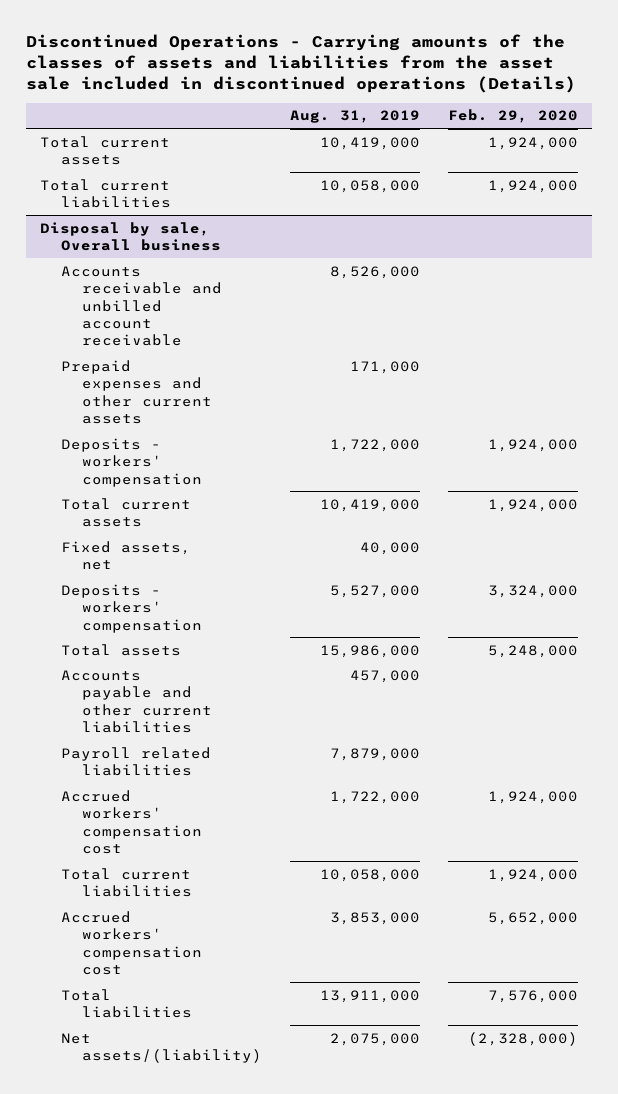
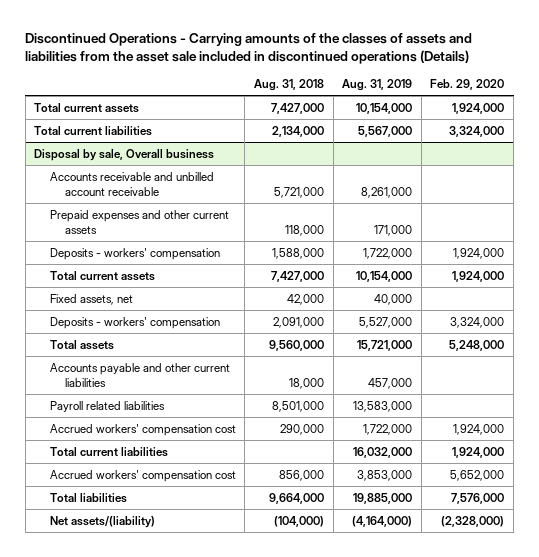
none -> [253,79,324,92] Aug. 31, 2018
[319,136,420,150] 10,419,000 -> [356,102,413,114] 10,154,000
[319,179,420,193] 10,058,000 -> [358,125,413,137] 5,567,000
[488,179,579,193] 1,924,000 -> [449,125,505,137] 3,324,000
[329,265,420,279] 8,526,000 -> [361,186,413,198] 8,261,000
[319,498,420,512] 10,419,000 -> [356,270,413,282] 10,154,000
[319,644,420,658] 15,986,000 -> [357,339,413,351] 15,721,000
[329,747,420,761] 7,879,000 -> [353,400,413,412] 13,583,000
[319,868,420,882] 10,058,000 -> [353,446,413,458] 16,032,000
[319,989,420,1003] 13,911,000 -> [353,492,413,504] 19,885,000
[329,1032,420,1046] 2,075,000 -> [352,515,413,527] (4,164,000)

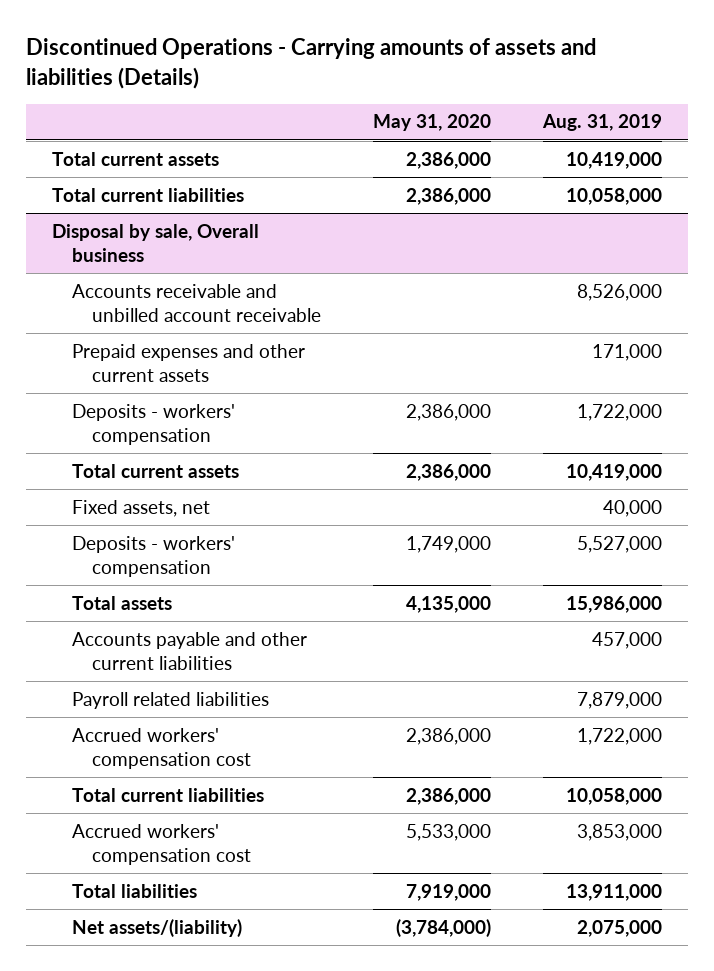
[25,33,473,64] Discontinued Operations - Carrying amounts of the classes of assets and liabilities from the asset sale included in discontinued operations (Details) -> [26,38,597,89] Discontinued Operations - Carrying amounts of assets and liabilities (Details)
[253,79,324,92] Aug. 31, 2018 -> none
[430,79,505,91] Feb. 29, 2020 -> none
none -> [372,114,491,132] May 31, 2020
[356,102,413,114] 10,154,000 -> [565,151,662,169] 10,419,000
[358,125,413,137] 5,567,000 -> [565,187,662,205] 10,058,000
[361,186,413,198] 8,261,000 -> [576,283,662,301] 8,526,000
[356,270,413,282] 10,154,000 -> [565,463,662,481] 10,419,000
[357,339,413,351] 15,721,000 -> [565,595,662,613] 15,986,000
[353,400,413,412] 13,583,000 -> [576,691,662,709] 7,879,000
[353,446,413,458] 16,032,000 -> [565,787,662,805] 10,058,000
[353,492,413,504] 19,885,000 -> [565,883,662,901] 13,911,000
[352,515,413,527] (4,164,000) -> [576,919,662,937] 2,075,000

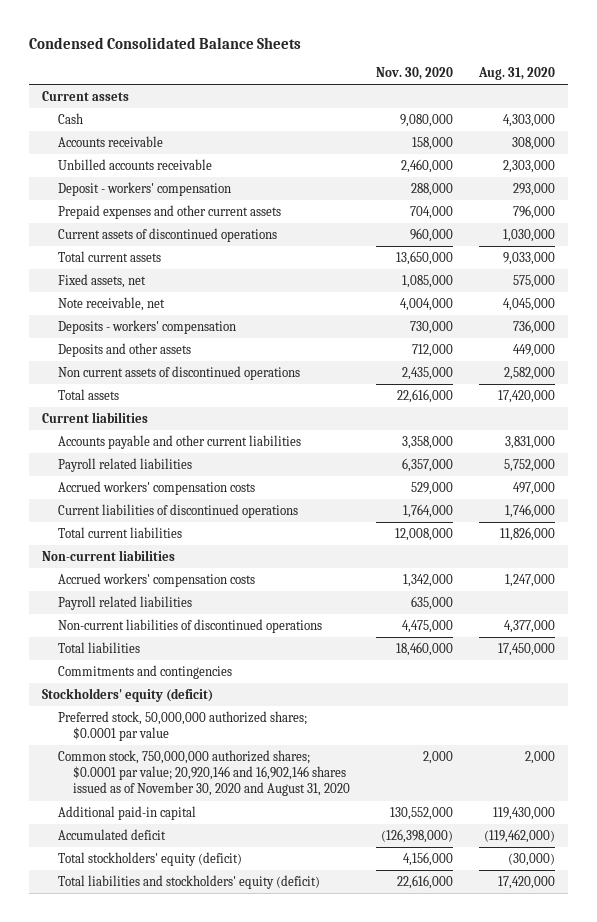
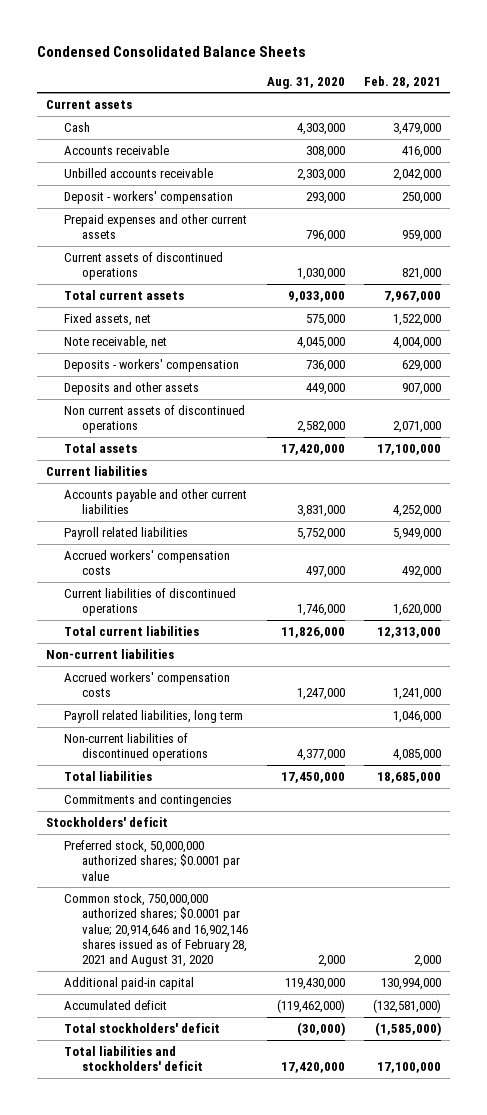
[376,67,454,81] Nov. 30, 2020 -> none
none -> [363,75,441,88] Feb. 28, 2021
[57,595,192,610] Payroll related liabilities -> [64,710,244,724] Payroll related liabilities, long term
[42,687,214,702] Stockholders' equity (deficit) -> [45,817,168,828] Stockholders' deficit
[57,749,350,797] Common stock, 750,000,000 authorized shares; $0.0001 par value; 20,920,146 and 16,902,146 shares issued as of November 30, 2020 and August 31, 2020 -> [64,893,249,968] Common stock, 750,000,000 authorized shares; $0.0001 par value; 20,914,646 and 16,902,146 shares issued as of February 28, 2021 and August 31, 2020
[57,851,242,866] Total stockholders' equity (deficit) -> [64,1023,221,1034] Total stockholders' deficit
[57,874,320,889] Total liabilities and stockholders' equity (deficit) -> [64,1046,204,1072] Total liabilities and stockholders' deficit

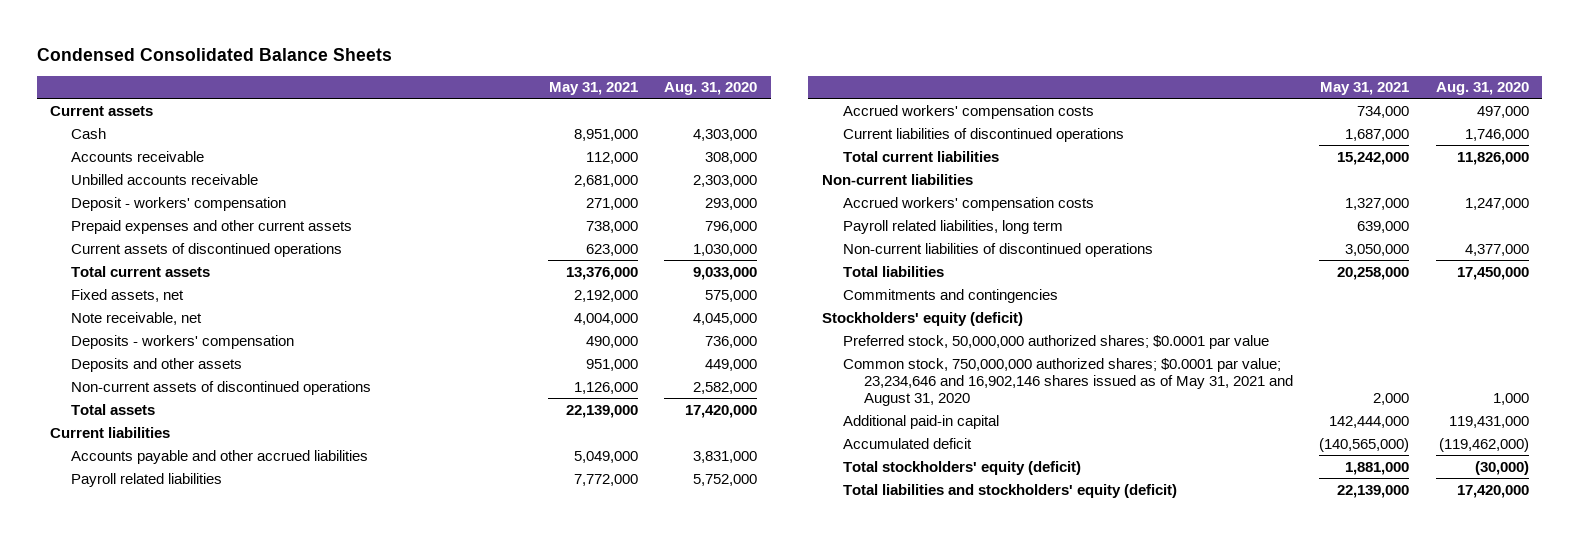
[363,75,441,88] Feb. 28, 2021 -> none
none -> [548,82,638,96] May 31, 2021
[64,405,246,434] Non current assets of discontinued operations -> [71,380,372,395] Non-current assets of discontinued operations
[64,489,248,515] Accounts payable and other current liabilities -> [71,449,369,464] Accounts payable and other accrued liabilities
[45,817,168,828] Stockholders' deficit -> [821,311,1023,326] Stockholders' equity (deficit)
[64,893,249,968] Common stock, 750,000,000 authorized shares; $0.0001 par value; 20,914,646 and 16,902,146 shares issued as of February 28, 2021 and August 31, 2020 -> [842,357,1293,407] Common stock, 750,000,000 authorized shares; $0.0001 par value; 23,234,646 and 16,902,146 shares issued as of May 31, 2021 and August 31, 2020
[318,955,346,968] 2,000 -> [1492,393,1529,406] 1,000
[285,978,346,991] 119,430,000 -> [1448,415,1529,428] 119,431,000
[64,1023,221,1034] Total stockholders' deficit -> [842,460,1081,475] Total stockholders' equity (deficit)
[64,1046,204,1072] Total liabilities and stockholders' deficit -> [842,483,1177,498] Total liabilities and stockholders' equity (deficit)

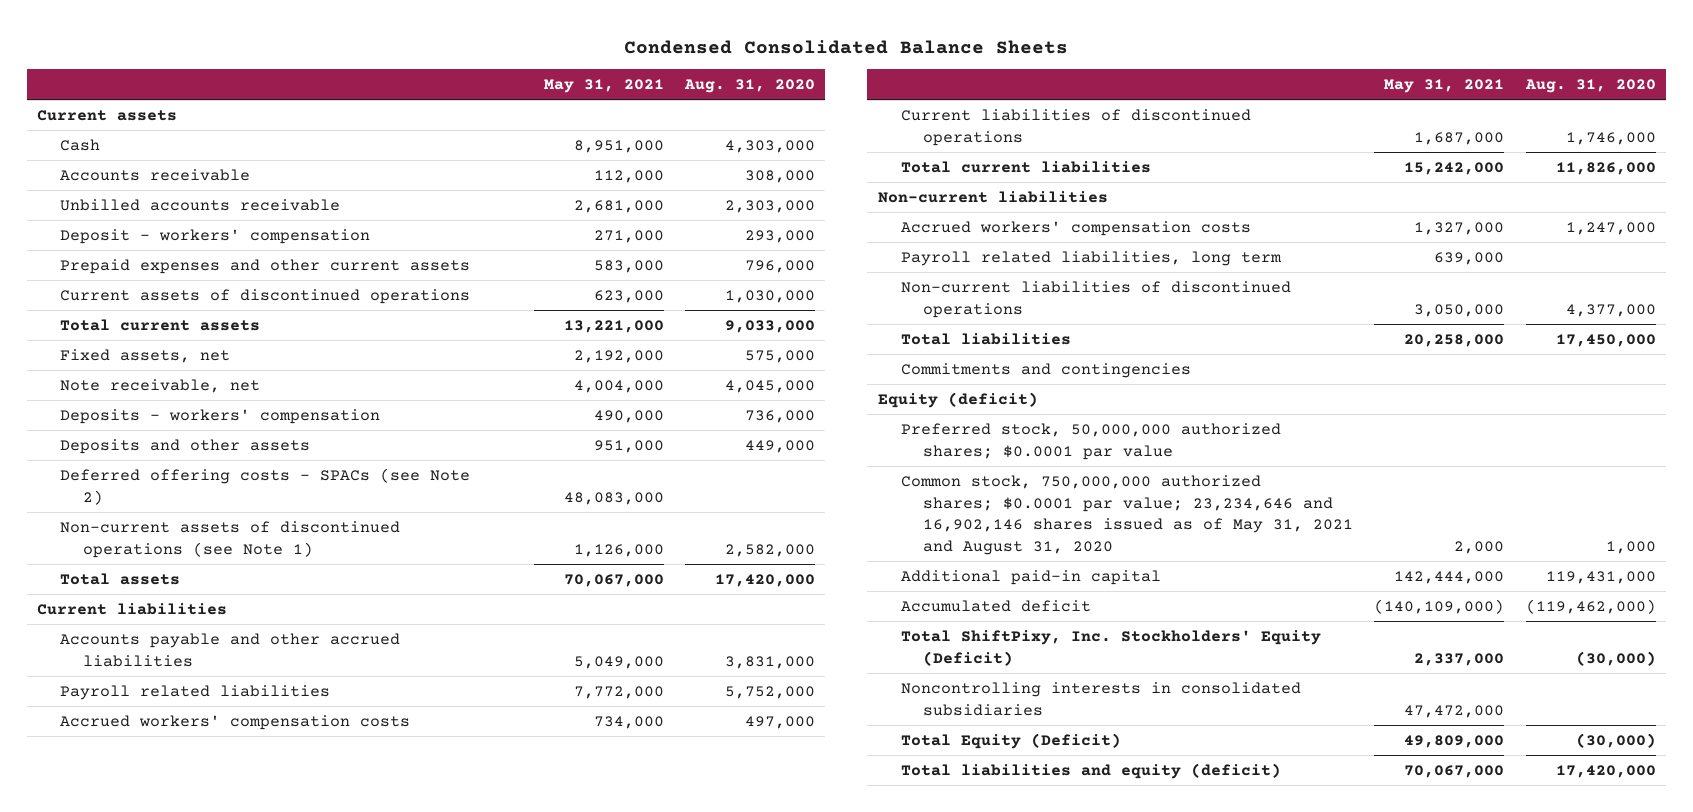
[585,220,638,233] 738,000 -> [593,259,664,273] 583,000
[565,266,638,280] 13,376,000 -> [563,319,664,333] 13,221,000
none -> [59,467,470,505] Deferred offering costs - SPACs (see Note 2)
[71,380,372,395] Non-current assets of discontinued operations -> [59,520,400,558] Non-current assets of discontinued operations (see Note 1)
[565,404,638,418] 22,139,000 -> [563,573,664,587] 70,067,000
[821,311,1023,326] Stockholders' equity (deficit) -> [877,391,1038,408] Equity (deficit)
[1319,437,1410,452] (140,565,000) -> [1374,598,1505,614] (140,109,000)
[842,460,1081,475] Total stockholders' equity (deficit) -> [900,629,1321,666] Total ShiftPixy, Inc. Stockholders' Equity (Deficit)
[1345,461,1410,475] 1,881,000 -> [1414,652,1505,666] 2,337,000
none -> [900,681,1301,716] Noncontrolling interests in consolidated subsidiaries
none -> [900,732,1121,749] Total Equity (Deficit)
[842,483,1177,498] Total liabilities and stockholders' equity (deficit) -> [900,762,1281,779] Total liabilities and equity (deficit)
[1337,484,1410,498] 22,139,000 -> [1404,764,1505,778] 70,067,000

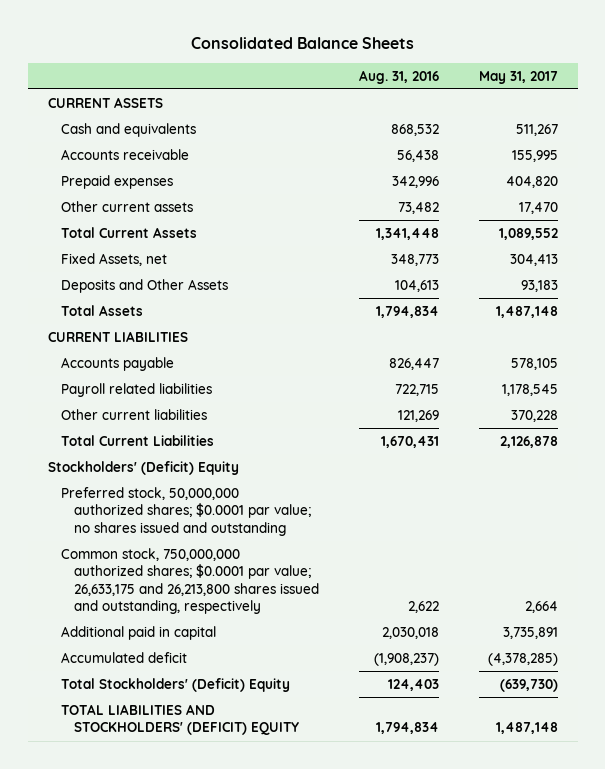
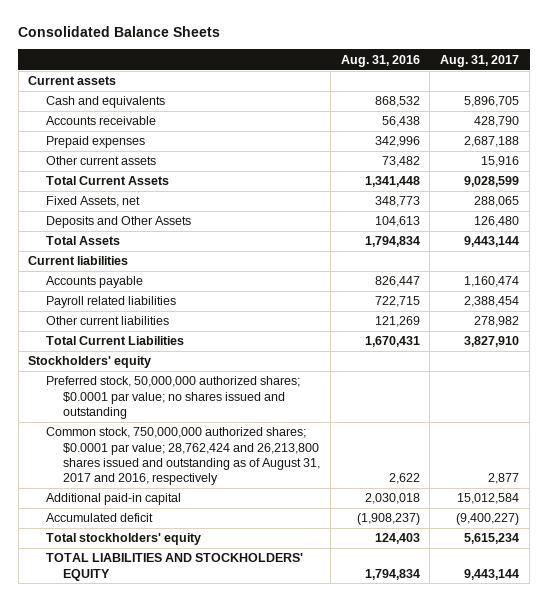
[478,70,558,84] May 31, 2017 -> none
none -> [440,54,520,67] Aug. 31, 2017
[47,97,163,109] CURRENT ASSETS -> [28,76,117,86] Current assets
[47,331,188,343] CURRENT LIABILITIES -> [28,256,129,266] Current liabilities
[47,461,239,476] Stockholders' (Deficit) Equity -> [28,356,152,369] Stockholders' equity
[60,548,319,615] Common stock, 750,000,000 authorized shares; $0.0001 par value; 26,633,175 and 26,213,800 shares issued and outstanding, respectively -> [45,427,320,486] Common stock, 750,000,000 authorized shares; $0.0001 par value; 28,762,424 and 26,213,800 shares issued and outstanding as of August 31, 2017 and 2016, respectively
[60,626,216,641] Additional paid in capital -> [45,493,181,506] Additional paid-in capital
[60,678,290,693] Total Stockholders' (Deficit) Equity -> [45,533,201,546] Total stockholders' equity
[60,704,299,736] TOTAL LIABILITIES AND STOCKHOLDERS' (DEFICIT) EQUITY -> [45,553,303,581] TOTAL LIABILITIES AND STOCKHOLDERS' EQUITY

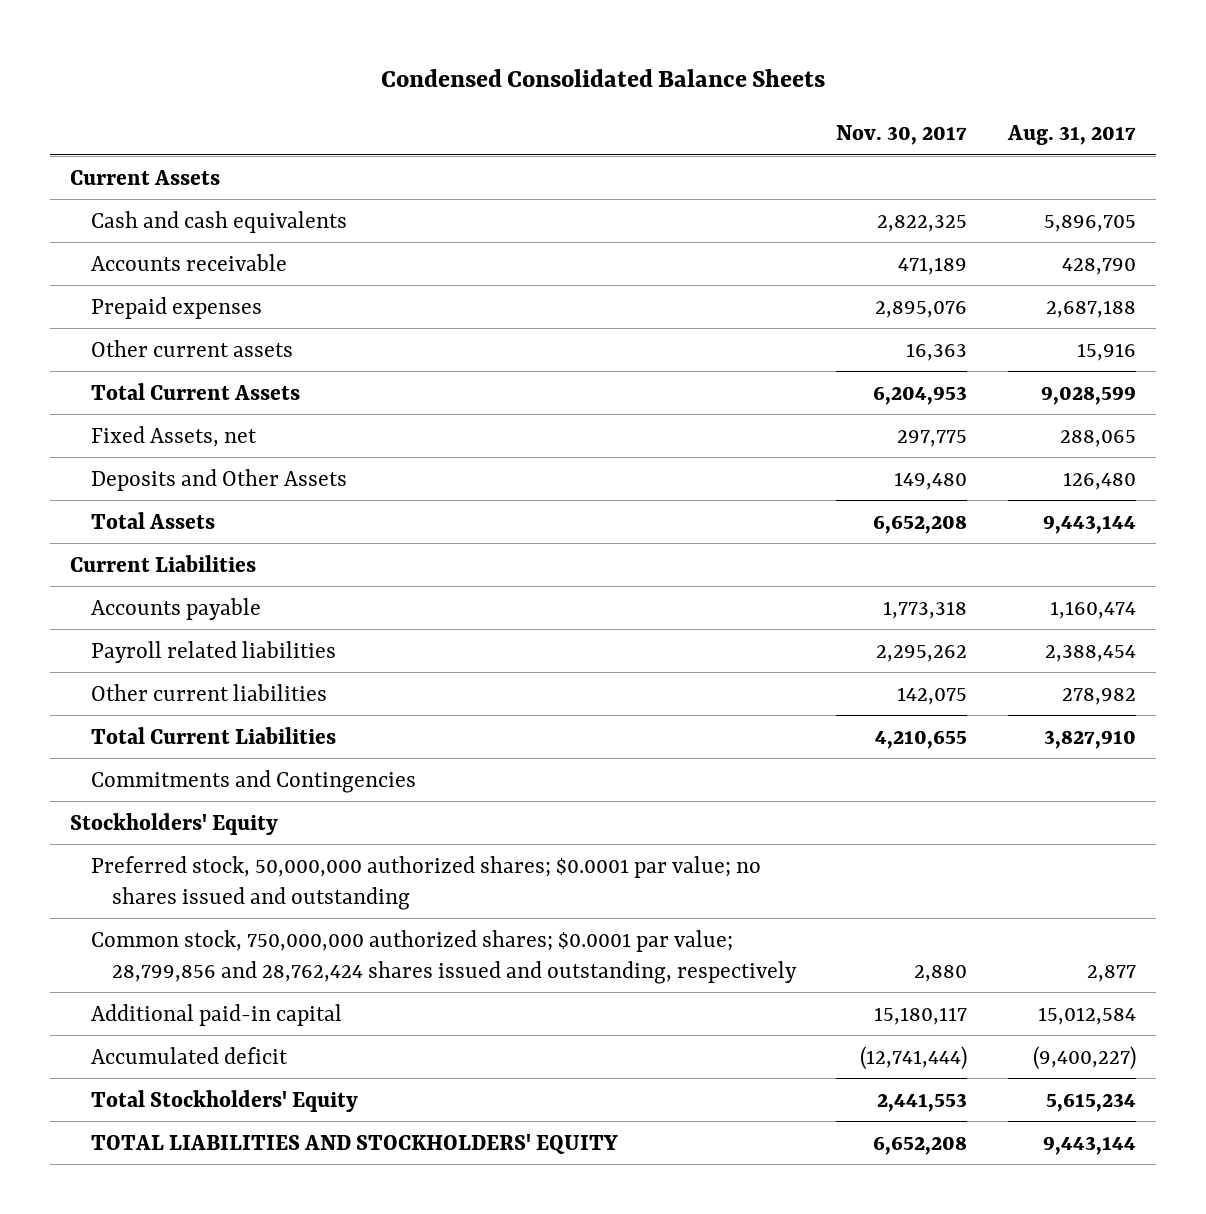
[18,26,221,38] Consolidated Balance Sheets -> [380,69,825,88] Condensed Consolidated Balance Sheets
[340,54,420,67] Aug. 31, 2016 -> none
none -> [836,125,968,146] Nov. 30, 2017
[28,76,117,86] Current assets -> [69,169,220,185] Current Assets
[45,96,165,109] Cash and equivalents -> [90,210,347,233] Cash and cash equivalents
[28,256,129,266] Current liabilities -> [69,554,256,572] Current Liabilities
none -> [90,769,416,793] Commitments and Contingencies
[28,356,152,369] Stockholders' equity -> [69,812,278,835] Stockholders' Equity
[45,427,320,486] Common stock, 750,000,000 authorized shares; $0.0001 par value; 28,762,424 and 26,213,800 shares issued and outstanding as of August 31, 2017 and 2016, respectively -> [90,929,798,984] Common stock, 750,000,000 authorized shares; $0.0001 par value; 28,799,856 and 28,762,424 shares issued and outstanding, respectively
[45,533,201,546] Total stockholders' equity -> [90,1089,358,1112] Total Stockholders' Equity

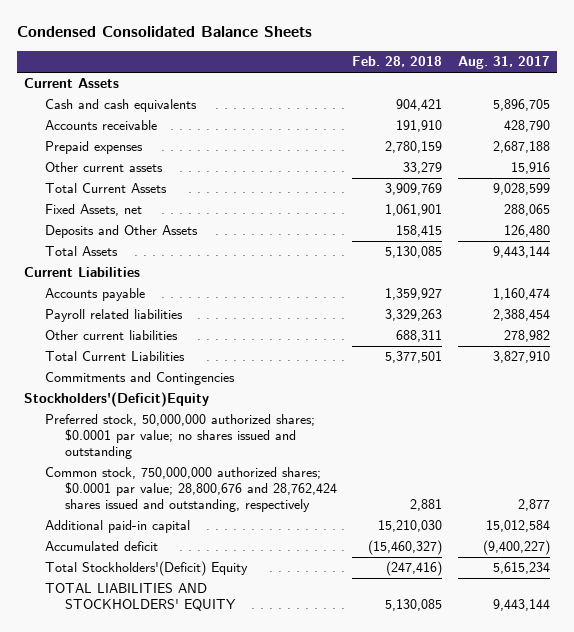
[836,125,968,146] Nov. 30, 2017 -> none
none -> [352,56,443,68] Feb. 28, 2018
[69,812,278,835] Stockholders' Equity -> [24,392,210,408] Stockholders'(Deficit)Equity
[90,929,798,984] Common stock, 750,000,000 authorized shares; $0.0001 par value; 28,799,856 and 28,762,424 shares issued and outstanding, respectively -> [44,467,337,513] Common stock, 750,000,000 authorized shares; $0.0001 par value; 28,800,676 and 28,762,424 shares issued and outstanding, respectively
[90,1089,358,1112] Total Stockholders' Equity -> [44,561,248,577] Total Stockholders'(Deficit) Equity

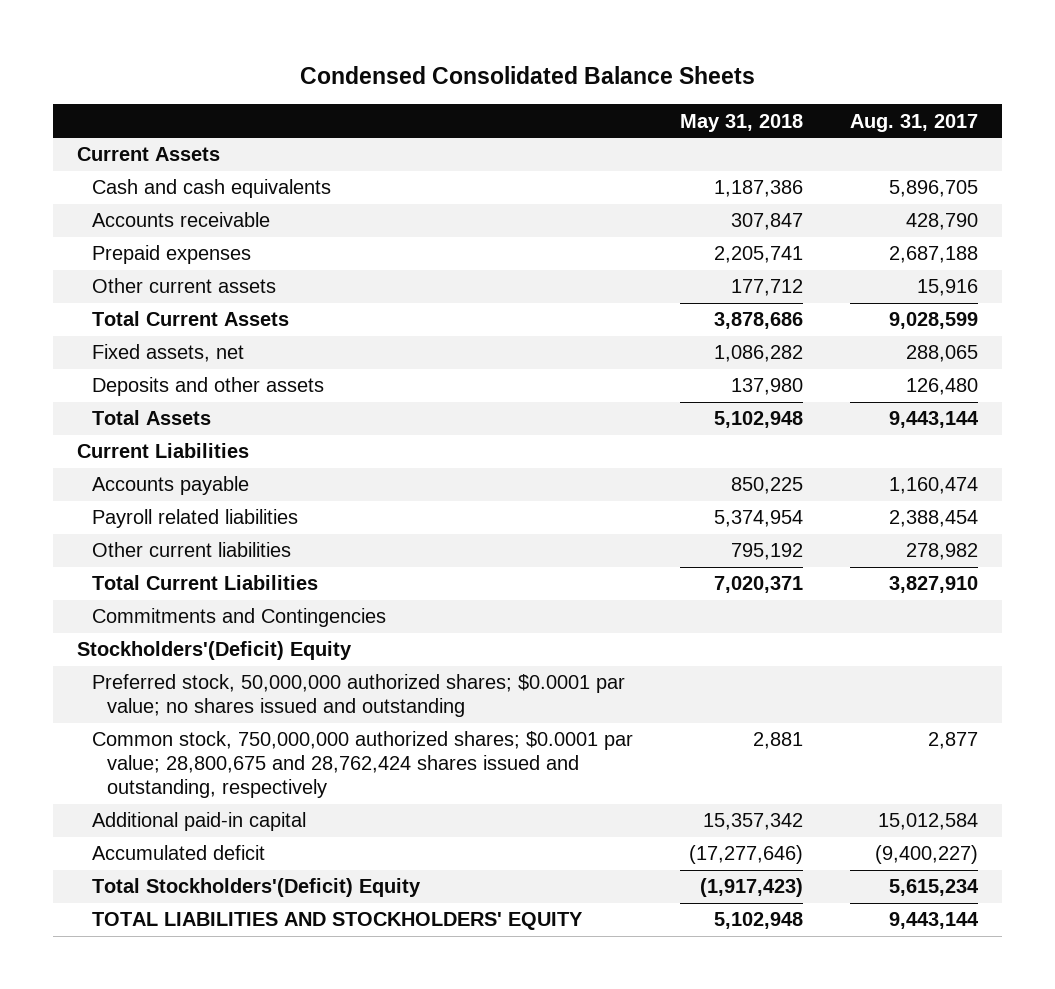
[352,56,443,68] Feb. 28, 2018 -> none
none -> [680,113,804,132] May 31, 2018
[44,204,142,217] Fixed Assets, net -> [91,344,244,363] Fixed assets, net
[44,225,198,239] Deposits and Other Assets -> [91,377,324,397] Deposits and other assets
[24,392,210,408] Stockholders'(Deficit)Equity -> [76,641,352,661] Stockholders'(Deficit) Equity
[44,467,337,513] Common stock, 750,000,000 authorized shares; $0.0001 par value; 28,800,676 and 28,762,424 shares issued and outstanding, respectively -> [91,731,633,799] Common stock, 750,000,000 authorized shares; $0.0001 par value; 28,800,675 and 28,762,424 shares issued and outstanding, respectively

